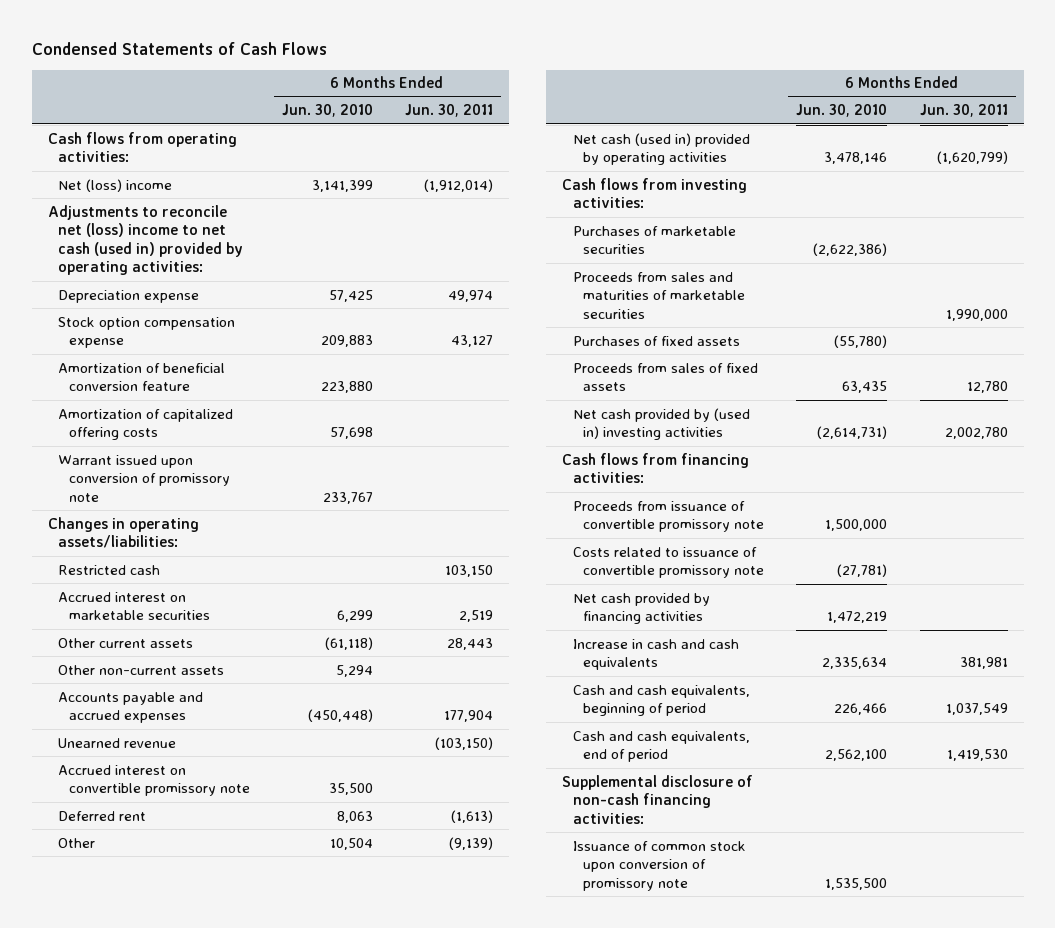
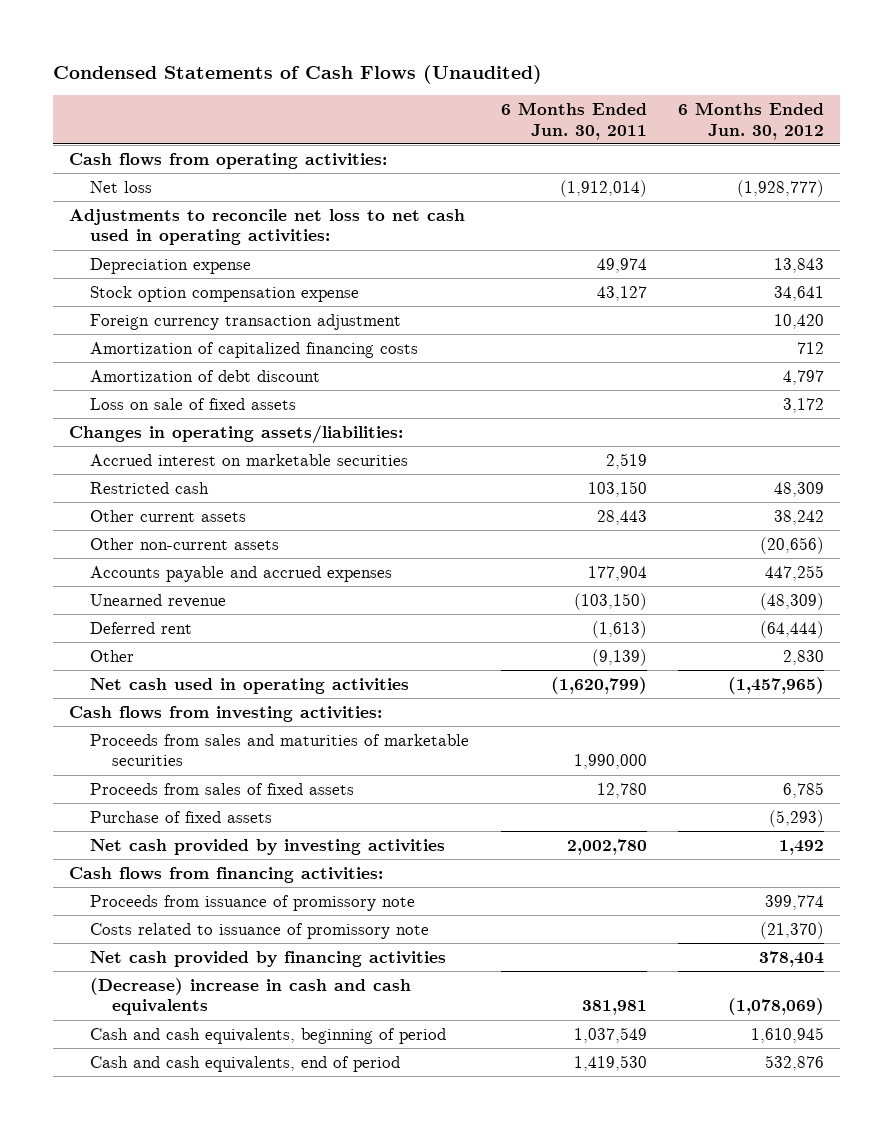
[31,41,327,55] Condensed Statements of Cash Flows -> [53,64,543,84] Condensed Statements of Cash Flows (Unaudited)
[281,104,373,118] Jun. 30, 2010 -> none
none -> [678,101,825,140] 6 Months Ended Jun. 30, 2012
[58,178,173,192] Net (loss) income -> [90,180,153,193] Net loss
[47,204,244,276] Adjustments to reconcile net (loss) income to net cash (used in) provided by operating activities: -> [68,208,465,246] Adjustments to reconcile net loss to net cash used in operating activities:
[58,362,226,392] Amortization of beneficial conversion feature -> none
[58,454,230,502] Warrant issued upon conversion of promissory note -> none
none -> [90,313,402,330] Foreign currency transaction adjustment
[58,408,234,441] Amortization of capitalized offering costs -> [90,341,419,358] Amortization of capitalized financing costs
none -> [90,369,321,382] Amortization of debt discount
none -> [90,397,297,410] Loss on sale of fixed assets
[58,564,161,575] Restricted cash -> [90,481,210,494] Restricted cash
[58,764,250,797] Accrued interest on convertible promissory note -> none
[572,132,750,166] Net cash (used in) provided by operating activities -> [90,677,410,694] Net cash used in operating activities
[572,225,736,255] Purchases of marketable securities -> none
[572,335,740,346] Purchases of fixed assets -> none
none -> [90,810,273,823] Purchase of fixed assets
[572,407,750,441] Net cash provided by (used in) investing activities -> [90,838,446,855] Net cash provided by investing activities
[572,500,765,533] Proceeds from issuance of convertible promissory note -> [90,894,416,911] Proceeds from issuance of promissory note
[572,546,765,579] Costs related to issuance of convertible promissory note -> [90,922,430,939] Costs related to issuance of promissory note
[572,638,739,671] Increase in cash and cash equivalents -> [90,977,412,1016] (Decrease) increase in cash and cash equivalents
[562,774,754,824] Supplemental disclosure of non-cash financing activities: -> none
[572,840,746,891] Issuance of common stock upon conversion of promissory note -> none

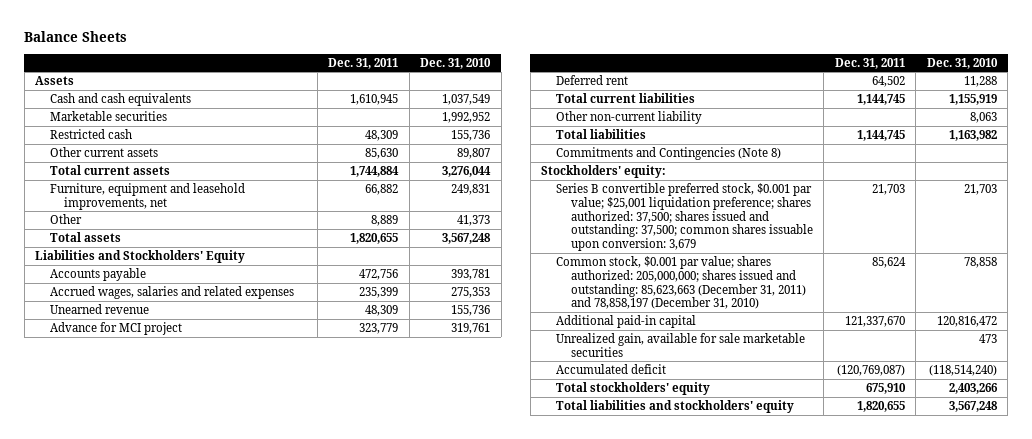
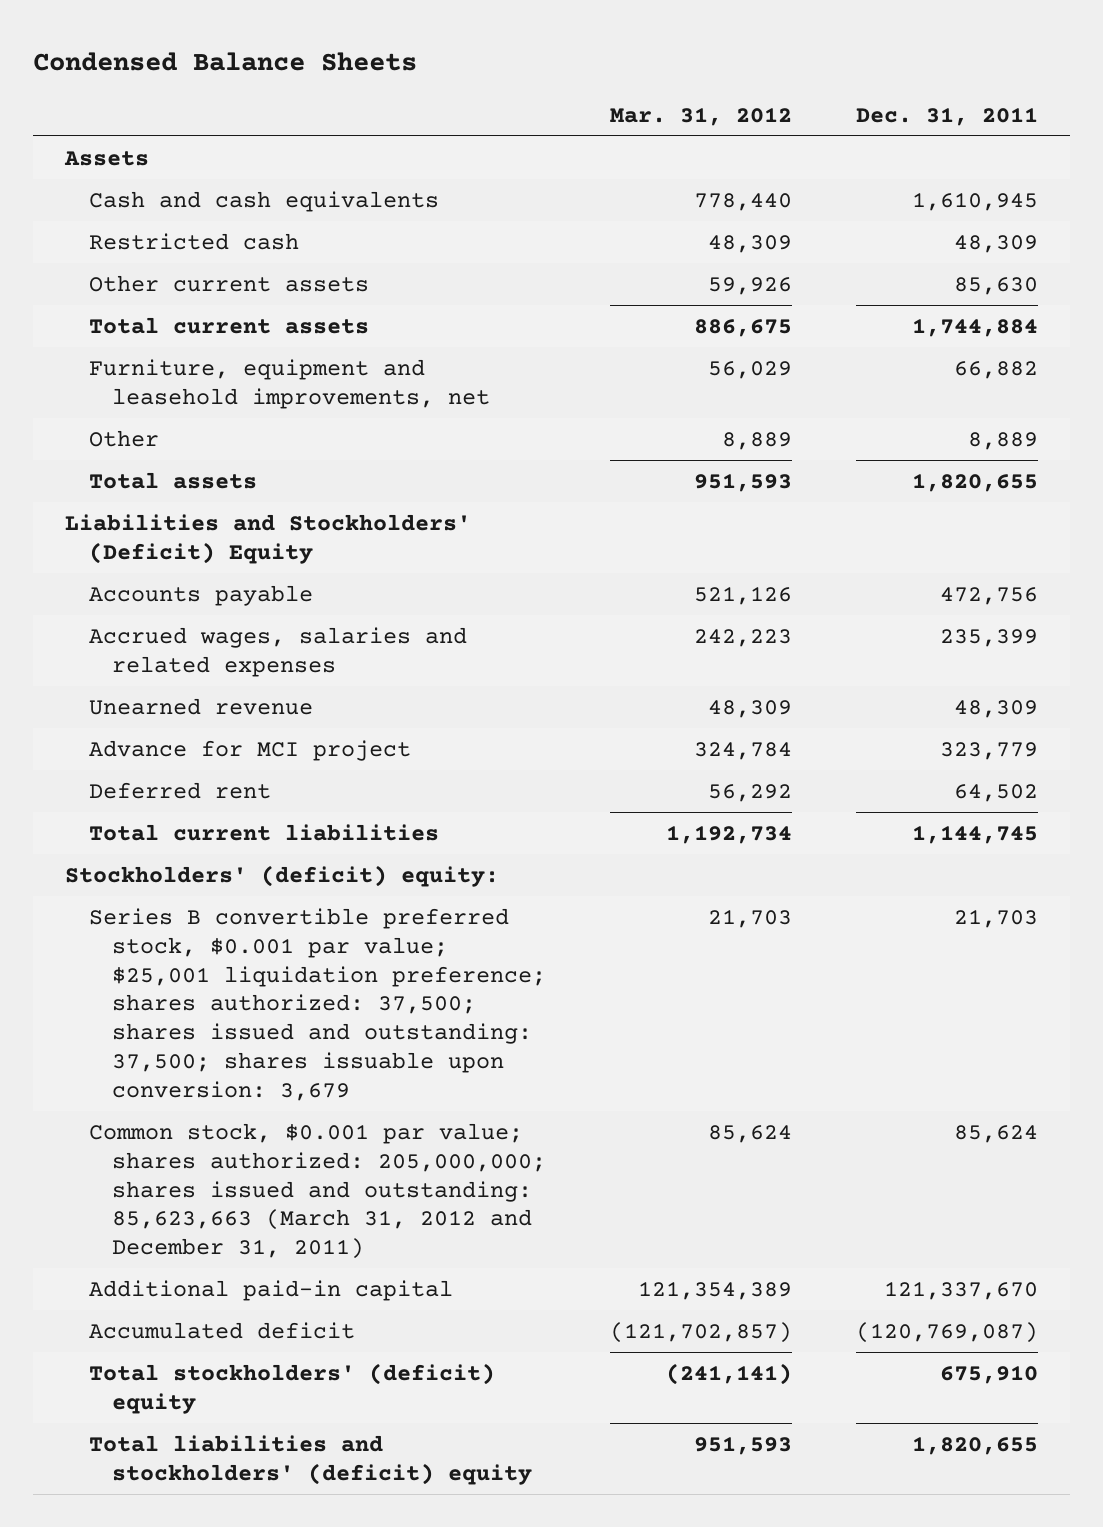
[24,31,128,43] Balance Sheets -> [32,51,417,71] Condensed Balance Sheets
[420,57,492,69] Dec. 31, 2010 -> none
none -> [610,106,793,126] Mar. 31, 2012
[49,110,167,121] Marketable securities -> none
[35,249,246,263] Liabilities and Stockholders' Equity -> [64,514,471,564] Liabilities and Stockholders' (Deficit) Equity
[555,110,702,124] Other non-current liability -> none
[555,128,646,139] Total liabilities -> none
[555,146,781,160] Commitments and Contingencies (Note 8) -> none
[541,164,667,178] Stockholders' equity: -> [64,865,499,888] Stockholders' (deficit) equity:
[555,182,813,252] Series B convertible preferred stock, $0.001 par value; $25,001 liquidation preference; shares authorized: 37,500; shares issued and outstanding: 37,500; common shares issuable upon conversion: 3,679 -> [88,908,547,1101] Series B convertible preferred stock, $0.001 par value; $25,001 liquidation preference; shares authorized: 37,500; shares issued and outstanding: 37,500; shares issuable upon conversion: 3,679
[555,255,806,310] Common stock, $0.001 par value; shares authorized: 205,000,000; shares issued and outstanding: 85,623,663 (December 31, 2011) and 78,858,197 (December 31, 2010) -> [88,1123,547,1260] Common stock, $0.001 par value; shares authorized: 205,000,000; shares issued and outstanding: 85,623,663 (March 31, 2012 and December 31, 2011)
[555,332,805,357] Unrealized gain, available for sale marketable securities -> none
[555,381,710,395] Total stockholders' equity -> [88,1363,495,1414] Total stockholders' (deficit) equity
[555,399,794,413] Total liabilities and stockholders' equity -> [88,1435,533,1485] Total liabilities and stockholders' (deficit) equity

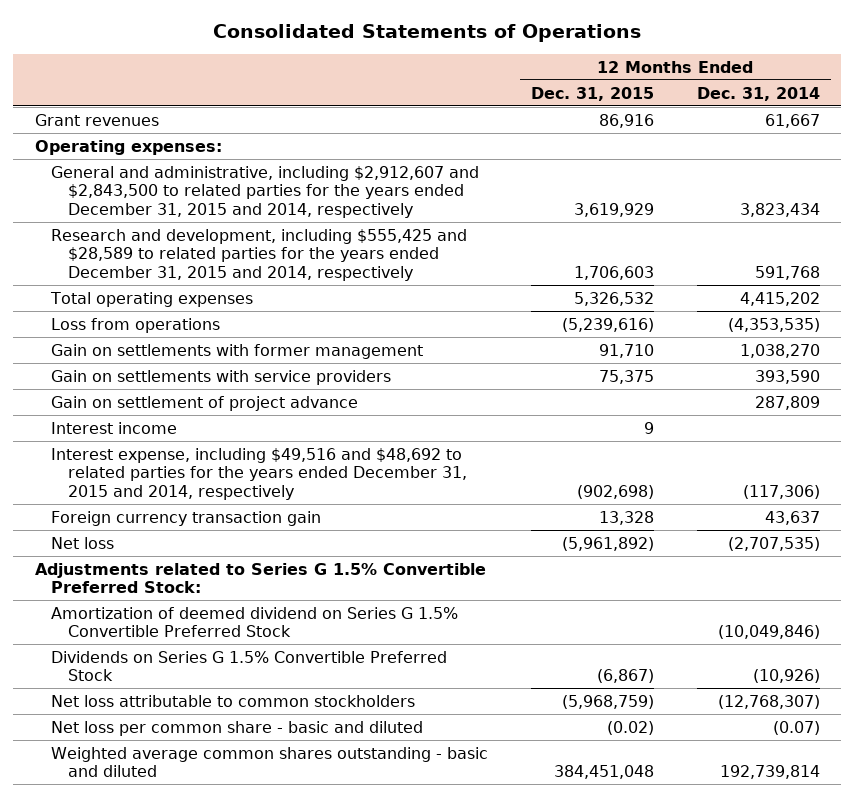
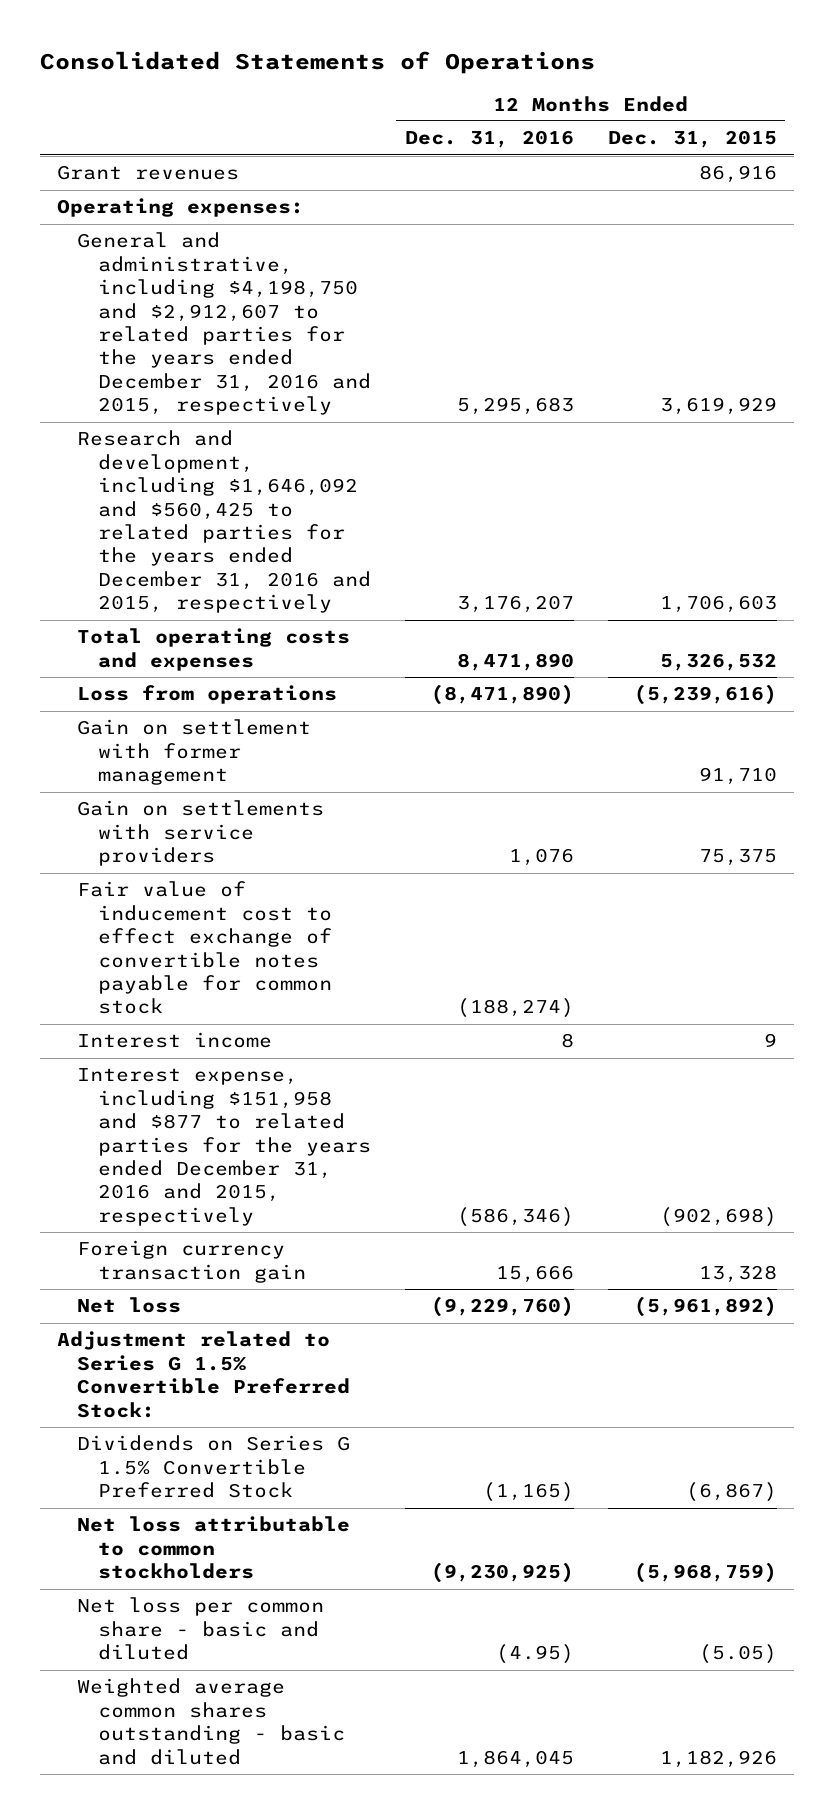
[696,86,820,101] Dec. 31, 2014 -> none
none -> [404,130,574,149] Dec. 31, 2016
[51,165,480,218] General and administrative, including $2,912,607 and $2,843,500 to related parties for the years ended December 31, 2015 and 2014, respectively -> [77,232,371,416] General and administrative, including $4,198,750 and $2,912,607 to related parties for the years ended December 31, 2016 and 2015, respectively
[51,228,468,281] Research and development, including $555,425 and $28,589 to related parties for the years ended December 31, 2015 and 2014, respectively -> [77,430,371,614] Research and development, including $1,646,092 and $560,425 to related parties for the years ended December 31, 2016 and 2015, respectively
[50,291,254,307] Total operating expenses -> [77,628,351,671] Total operating costs and expenses
[51,343,424,359] Gain on settlements with former management -> [77,719,312,786] Gain on settlement with former management
[51,395,359,411] Gain on settlement of project advance -> none
none -> [77,881,332,1015] Fair value of inducement cost to effect exchange of convertible notes payable for common stock
[51,447,468,500] Interest expense, including $49,516 and $48,692 to related parties for the years ended December 31, 2015 and 2014, respectively -> [77,1068,371,1226] Interest expense, including $151,958 and $877 to related parties for the years ended December 31, 2016 and 2015, respectively
[51,606,459,638] Amortization of deemed dividend on Series G 1.5% Convertible Preferred Stock -> none
[34,562,486,594] Adjustments related to Series G 1.5% Convertible Preferred Stock: -> [56,1331,351,1418] Adjustment related to Series G 1.5% Convertible Preferred Stock:
[607,720,655,735] (0.02) -> [698,1644,777,1665] (5.05)
[554,765,655,780] 384,451,048 -> [659,1749,777,1768] 1,182,926

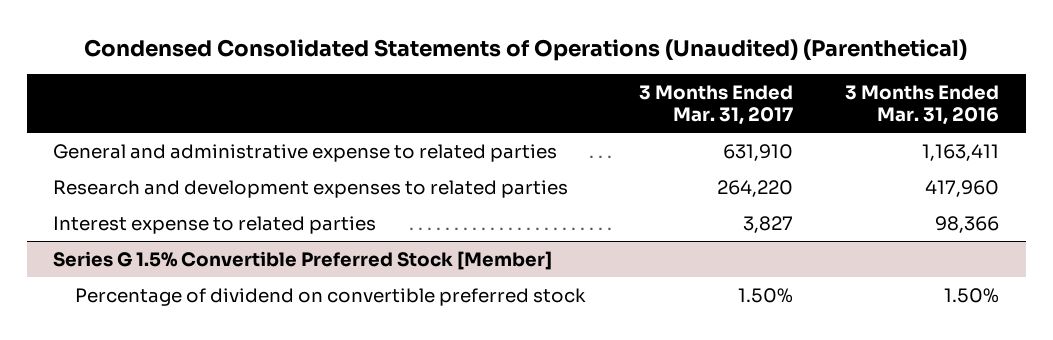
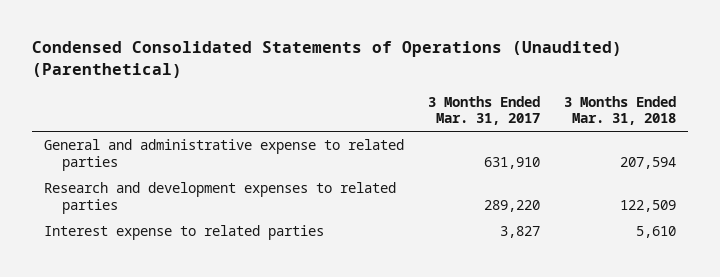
[845,85,1000,125] 3 Months Ended Mar. 31, 2016 -> none
none -> [564,95,677,125] 3 Months Ended Mar. 31, 2018
[716,179,793,197] 264,220 -> [483,199,540,212] 289,220
[53,250,553,270] Series G 1.5% Convertible Preferred Stock [Member] -> none
[74,287,586,306] Percentage of dividend on convertible preferred stock -> none

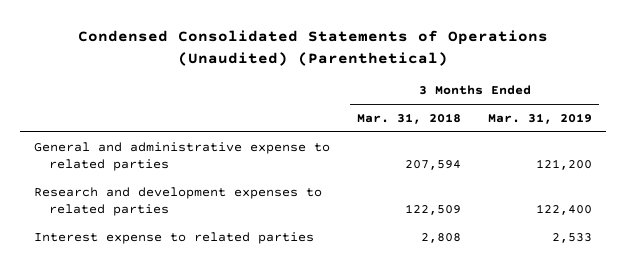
[427,95,540,125] 3 Months Ended Mar. 31, 2017 -> none
none -> [488,113,593,125] Mar. 31, 2019
[636,226,677,239] 5,610 -> [421,232,462,243] 2,808

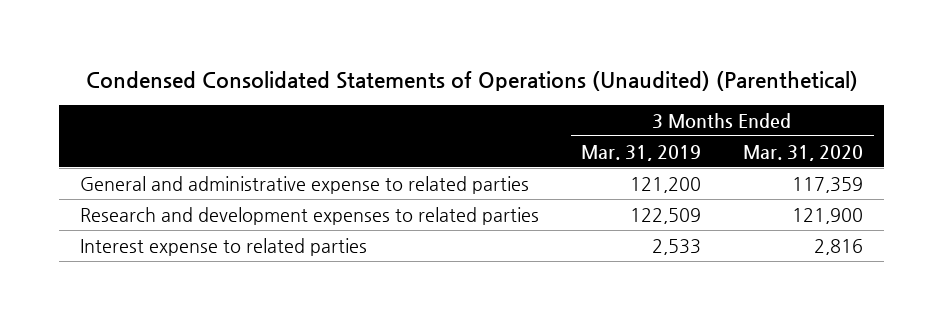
[357,113,462,125] Mar. 31, 2018 -> none
none -> [743,144,864,161] Mar. 31, 2020
[536,204,593,216] 122,400 -> [630,207,702,224] 122,509

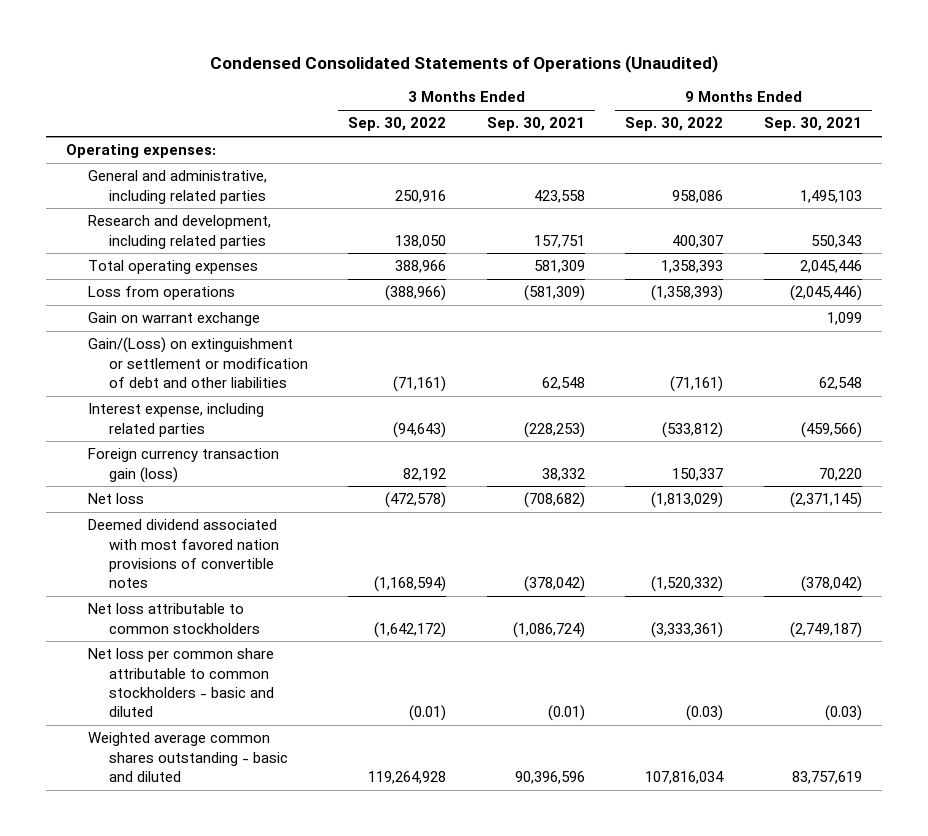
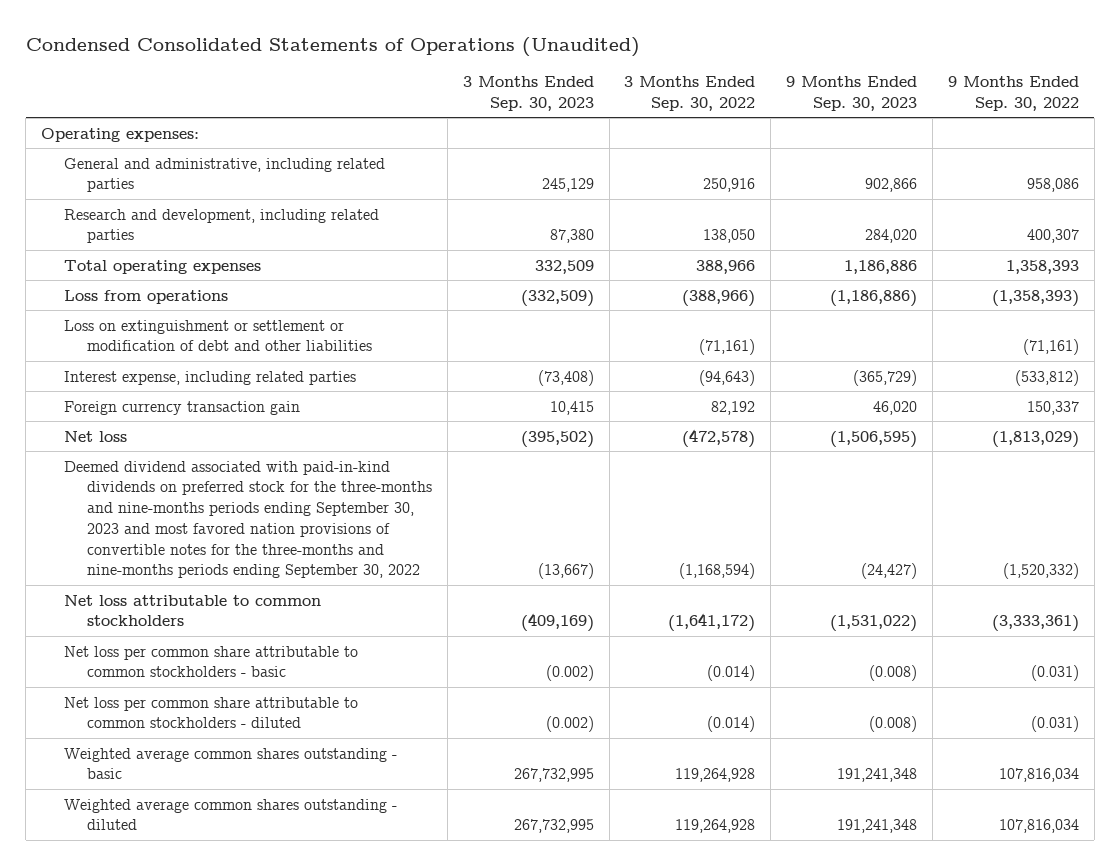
[486,117,585,132] Sep. 30, 2021 -> none
[763,117,862,132] Sep. 30, 2021 -> none
none -> [462,76,594,111] 3 Months Ended Sep. 30, 2023
none -> [786,76,918,111] 9 Months Ended Sep. 30, 2023
[87,312,260,327] Gain on warrant exchange -> none
[87,337,308,388] Gain/(Loss) on extinguishment or settlement or modification of debt and other liabilities -> [64,319,373,352] Loss on extinguishment or settlement or modification of debt and other liabilities
[87,448,279,483] Foreign currency transaction gain (loss) -> [64,400,301,415] Foreign currency transaction gain
[87,519,279,588] Deemed dividend associated with most favored nation provisions of convertible notes -> [64,460,433,579] Deemed dividend associated with paid-in-kind dividends on preferred stock for the three-months and nine-months periods ending September 30, 2023 and most favored nation provisions of convertible notes for the three-months and nine-months periods ending September 30, 2022
[374,621,447,638] (1,642,172) -> [668,613,756,633] (1,641,172)
[87,648,274,717] Net loss per common share attributable to common stockholders - basic and diluted -> [64,645,359,678] Net loss per common share attributable to common stockholders - basic
[409,704,447,721] (0.01) -> [707,665,756,682] (0.014)
[686,704,724,721] (0.03) -> [1030,665,1079,682] (0.031)
none -> [64,696,359,729] Net loss per common share attributable to common stockholders - diluted
[87,732,288,782] Weighted average common shares outstanding - basic and diluted -> [64,747,398,780] Weighted average common shares outstanding - basic
none -> [64,798,398,831] Weighted average common shares outstanding - diluted

